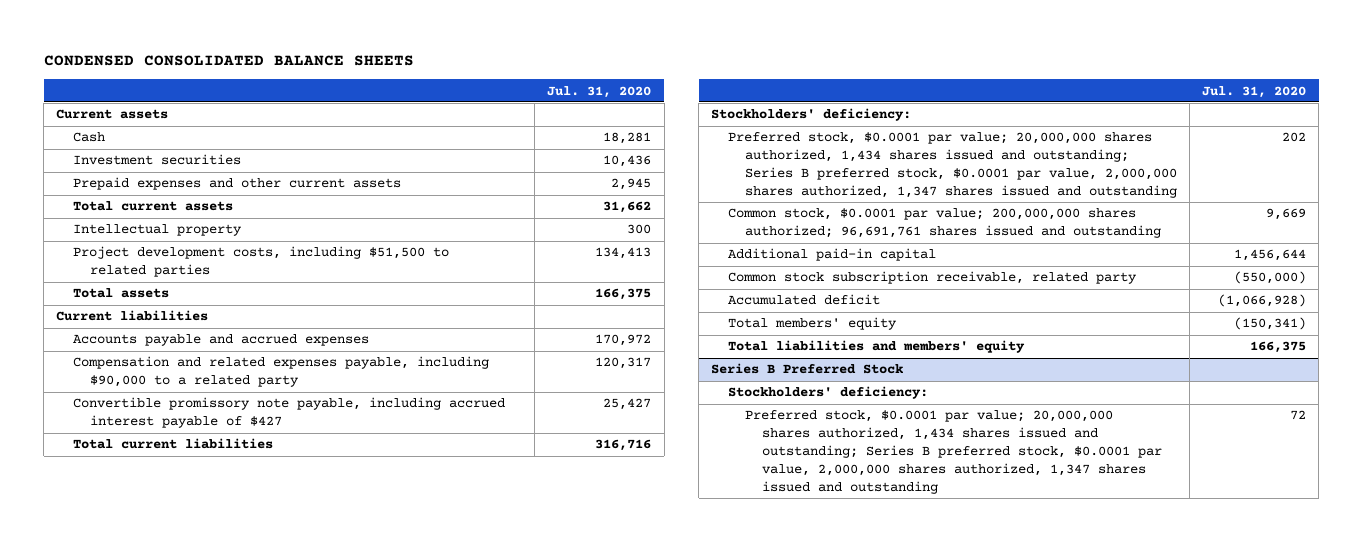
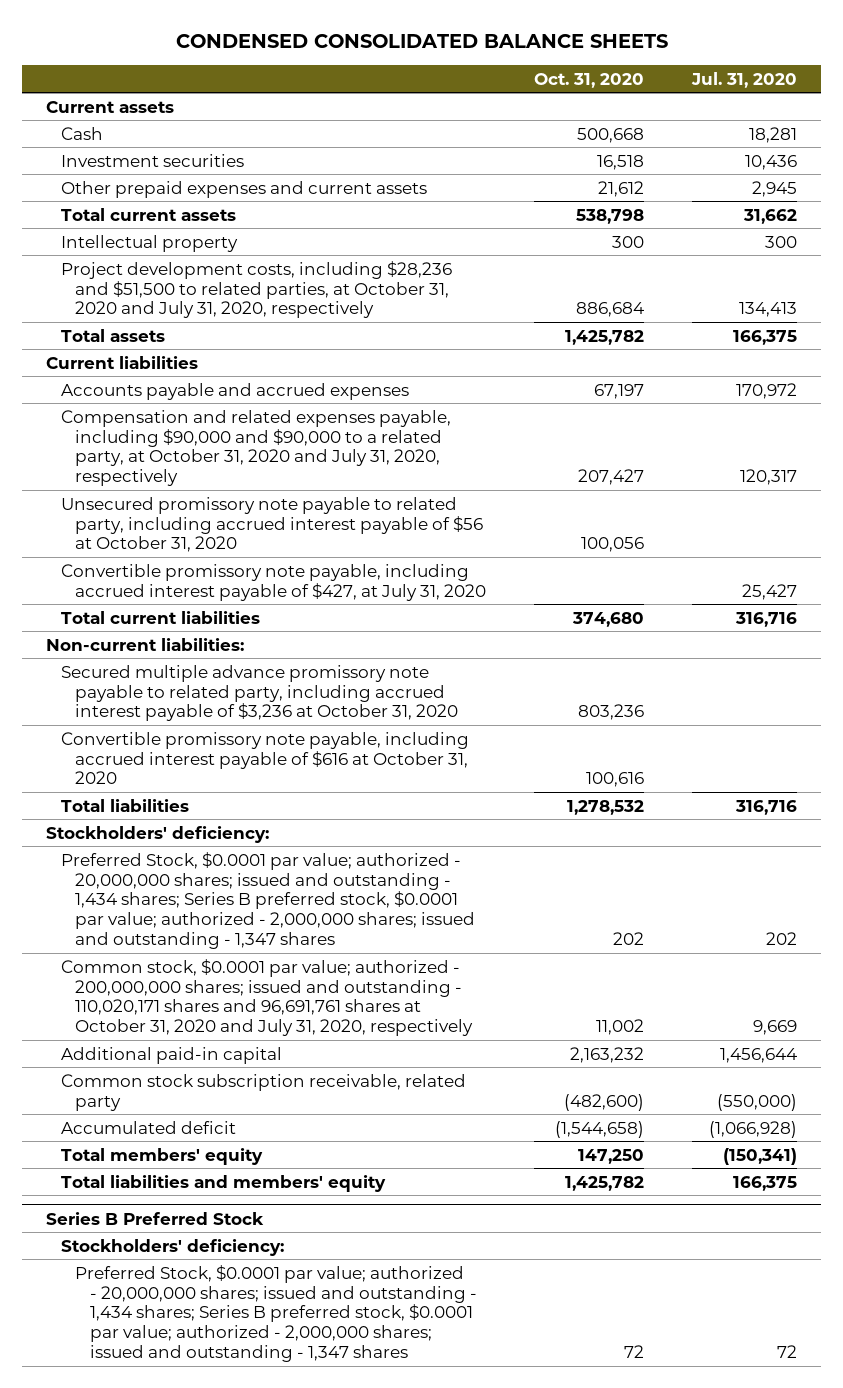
none -> [534,72,645,88] Oct. 31, 2020
[73,177,402,191] Prepaid expenses and other current assets -> [60,180,427,198] Other prepaid expenses and current assets
[73,246,450,278] Project development costs, including $51,500 to related parties -> [60,260,452,319] Project development costs, including $28,236 and $51,500 to related parties, at October 31, 2020 and July 31, 2020, respectively
[73,356,490,388] Compensation and related expenses payable, including $90,000 to a related party -> [60,409,451,487] Compensation and related expenses payable, including $90,000 and $90,000 to a related party, at October 31, 2020 and July 31, 2020, respectively
none -> [60,496,484,553] Unsecured promissory note payable to related party, including accrued interest payable of $56 at October 31, 2020
[73,397,506,429] Convertible promissory note payable, including accrued interest payable of $427 -> [60,563,487,601] Convertible promissory note payable, including accrued interest payable of $427, at July 31, 2020
none -> [45,637,244,651] Non-current liabilities:
none -> [60,664,459,722] Secured multiple advance promissory note payable to related party, including accrued interest payable of $3,236 at October 31, 2020
none -> [60,731,469,785] Convertible promissory note payable, including accrued interest payable of $616 at October 31, 2020
none -> [60,798,189,812] Total liabilities
[728,132,1178,198] Preferred stock, $0.0001 par value; 20,000,000 shares authorized, 1,434 shares issued and outstanding; Series B preferred stock, $0.0001 par value, 2,000,000 shares authorized, 1,347 shares issued and outstanding -> [60,851,476,950] Preferred Stock, $0.0001 par value; authorized - 20,000,000 shares; issued and outstanding - 1,434 shares; Series B preferred stock, $0.0001 par value; authorized - 2,000,000 shares; issued and outstanding - 1,347 shares
[728,208,1162,239] Common stock, $0.0001 par value; 200,000,000 shares authorized; 96,691,761 shares issued and outstanding -> [60,958,474,1037] Common stock, $0.0001 par value; authorized - 200,000,000 shares; issued and outstanding - 110,020,171 shares and 96,691,761 shares at October 31, 2020 and July 31, 2020, respectively
[745,410,1162,494] Preferred stock, $0.0001 par value; 20,000,000 shares authorized, 1,434 shares issued and outstanding; Series B preferred stock, $0.0001 par value, 2,000,000 shares authorized, 1,347 shares issued and outstanding -> [75,1264,478,1363] Preferred Stock, $0.0001 par value; authorized - 20,000,000 shares; issued and outstanding - 1,434 shares; Series B preferred stock, $0.0001 par value; authorized - 2,000,000 shares; issued and outstanding - 1,347 shares

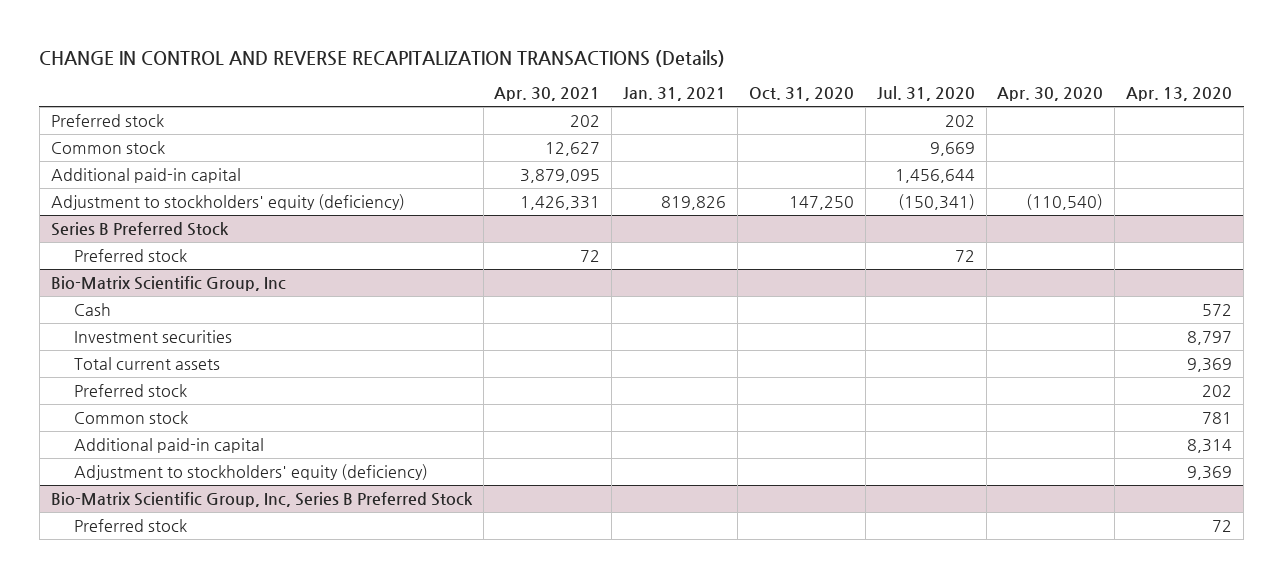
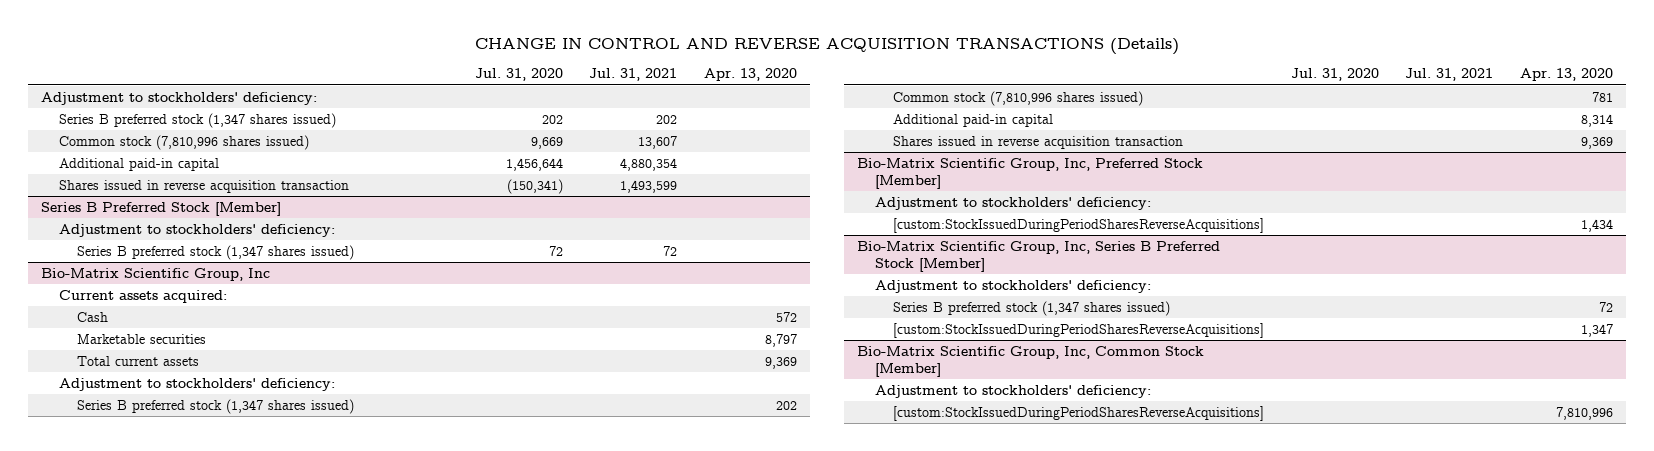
[39,49,726,67] CHANGE IN CONTROL AND REVERSE RECAPITALIZATION TRANSACTIONS (Details) -> [475,37,1180,55] CHANGE IN CONTROL AND REVERSE ACQUISITION TRANSACTIONS (Details)
[494,87,601,102] Apr. 30, 2021 -> none
[623,87,727,102] Jan. 31, 2021 -> none
[748,87,854,102] Oct. 31, 2020 -> none
[997,87,1104,102] Apr. 30, 2020 -> none
none -> [589,67,678,81] Jul. 31, 2021
none -> [41,91,318,105] Adjustment to stockholders' deficiency:
[50,114,164,128] Preferred stock -> [59,112,337,128] Series B preferred stock (1,347 shares issued)
[50,141,165,155] Common stock -> [59,134,310,150] Common stock (7,810,996 shares issued)
[50,194,405,211] Adjustment to stockholders' equity (deficiency) -> [59,179,350,193] Shares issued in reverse acquisition transaction
[50,222,229,237] Series B Preferred Stock -> [41,201,282,216] Series B Preferred Stock [Member]
none -> [59,223,336,237] Adjustment to stockholders' deficiency:
[74,249,188,263] Preferred stock -> [76,244,354,260] Series B preferred stock (1,347 shares issued)
none -> [59,289,228,303] Current assets acquired:
[74,330,233,344] Investment securities -> [76,333,206,344] Marketable securities
none -> [59,377,336,391] Adjustment to stockholders' deficiency:
[74,384,188,398] Preferred stock -> [76,398,354,414] Series B preferred stock (1,347 shares issued)
[74,411,189,425] Common stock -> [892,90,1143,106] Common stock (7,810,996 shares issued)
[74,464,429,481] Adjustment to stockholders' equity (deficiency) -> [892,135,1183,149] Shares issued in reverse acquisition transaction
none -> [857,157,1204,189] Bio-Matrix Scientific Group, Inc, Preferred Stock [Member]
none -> [875,196,1152,210] Adjustment to stockholders' deficiency:
none -> [892,217,1264,233] [custom:StockIssuedDuringPeriodSharesReverseAcquisitions]
[50,492,473,508] Bio-Matrix Scientific Group, Inc, Series B Preferred Stock -> [857,240,1221,272] Bio-Matrix Scientific Group, Inc, Series B Preferred Stock [Member]
none -> [875,279,1152,293] Adjustment to stockholders' deficiency:
[74,519,188,533] Preferred stock -> [892,300,1170,316] Series B preferred stock (1,347 shares issued)
none -> [892,322,1264,338] [custom:StockIssuedDuringPeriodSharesReverseAcquisitions]
none -> [857,345,1205,377] Bio-Matrix Scientific Group, Inc, Common Stock [Member]
none -> [875,384,1152,398] Adjustment to stockholders' deficiency:
none -> [892,405,1264,421] [custom:StockIssuedDuringPeriodSharesReverseAcquisitions]

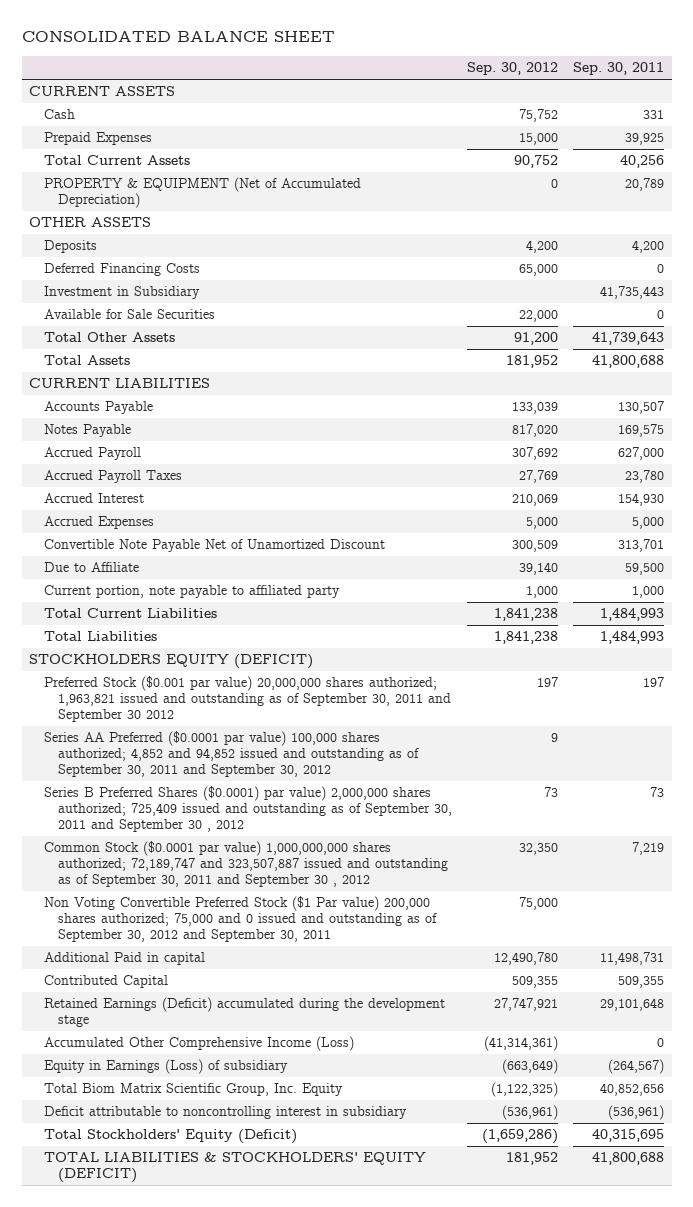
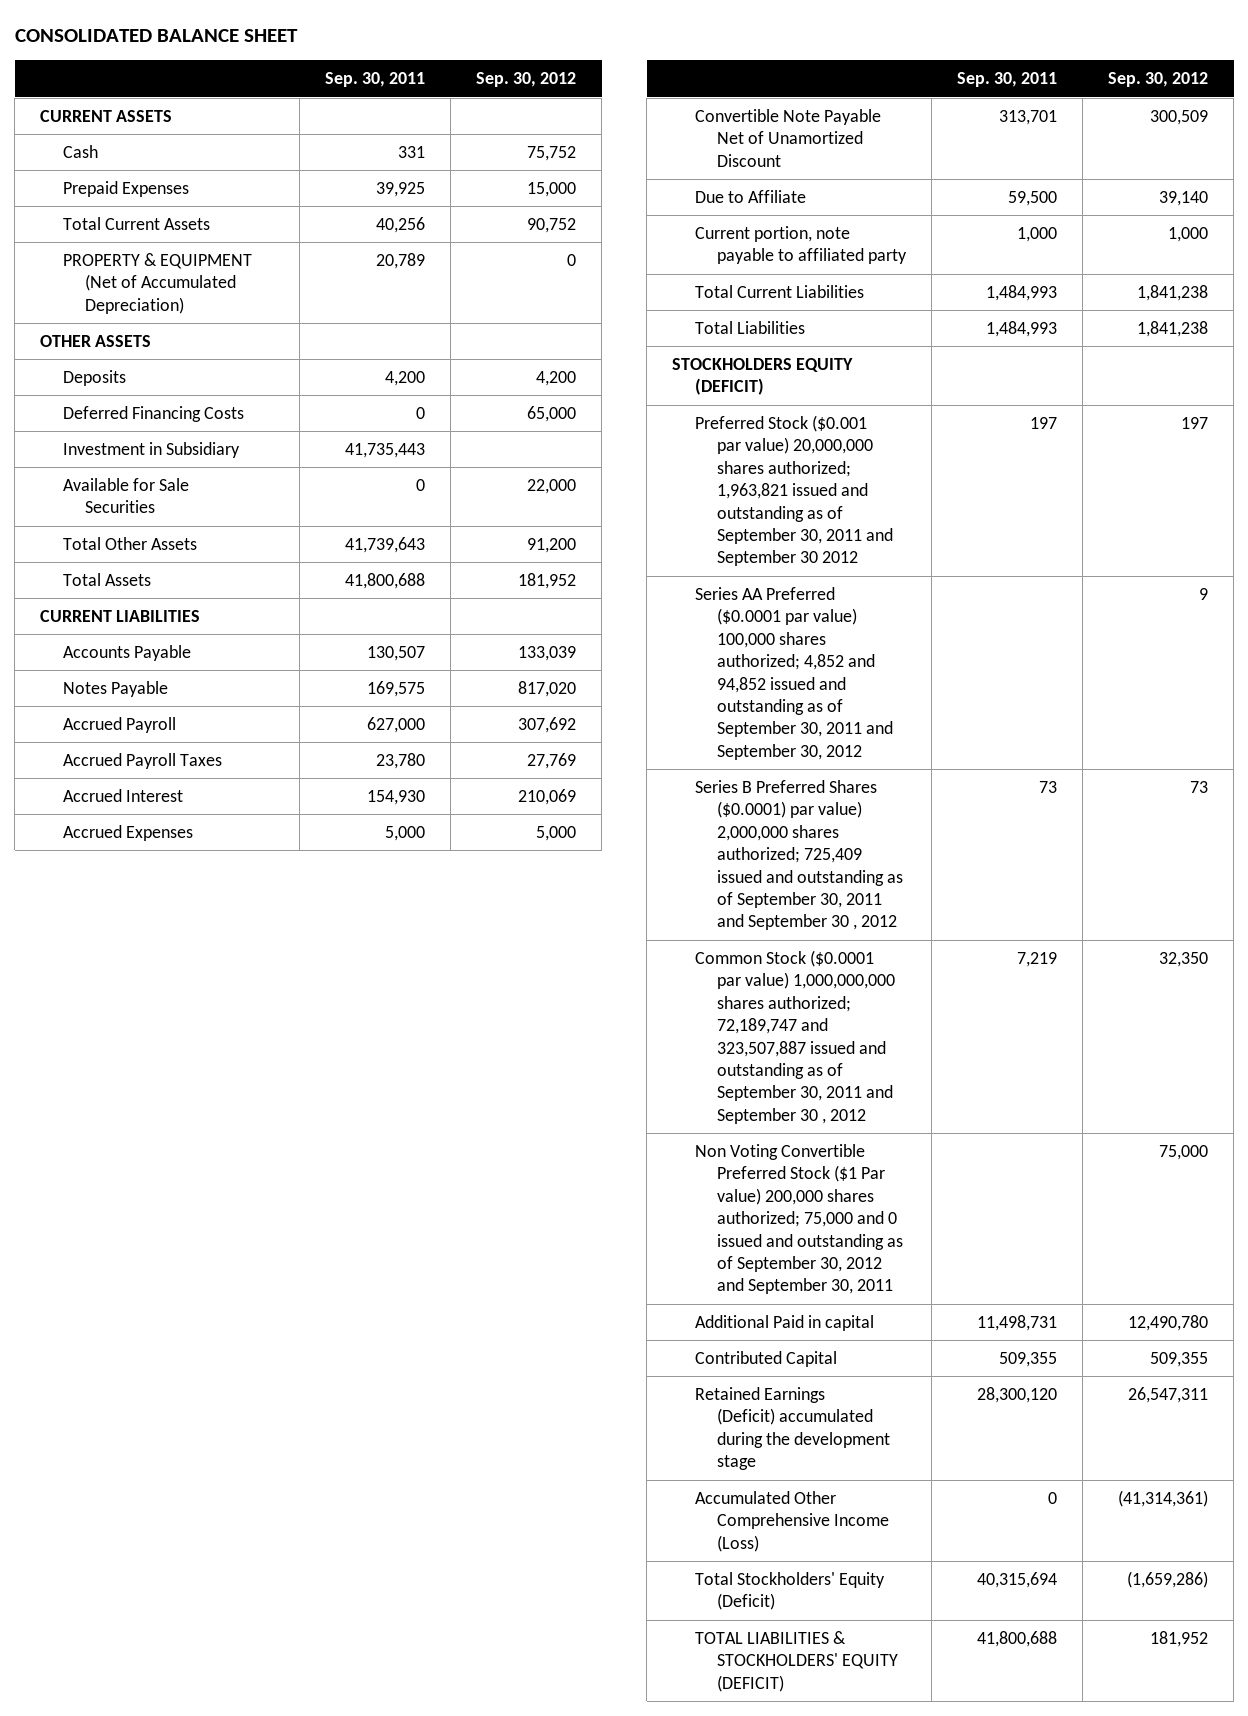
[494,998,559,1012] 27,747,921 -> [1128,1387,1209,1404] 26,547,311
[600,998,665,1012] 29,101,648 -> [977,1387,1058,1404] 28,300,120
[43,1059,288,1075] Equity in Earnings (Loss) of subsidiary -> none
[43,1083,343,1097] Total Biom Matrix Scientific Group, Inc. Equity -> none
[43,1106,407,1120] Deficit attributable to noncontrolling interest in subsidiary -> none
[592,1129,665,1143] 40,315,695 -> [977,1572,1058,1589] 40,315,694

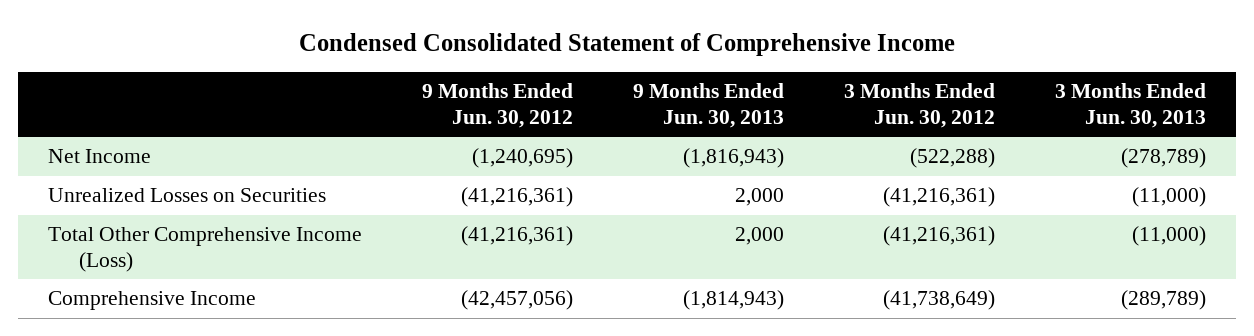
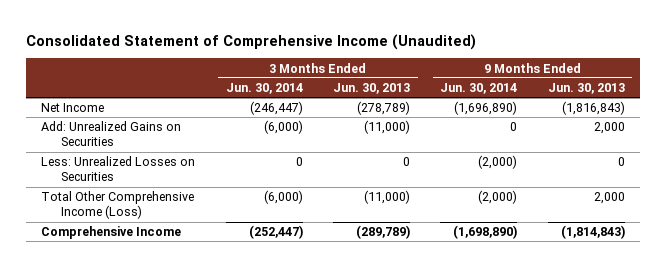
[298,32,955,56] Condensed Consolidated Statement of Comprehensive Income -> [26,33,477,50] Consolidated Statement of Comprehensive Income (Unaudited)
[421,83,573,128] 9 Months Ended Jun. 30, 2012 -> none
[843,83,995,128] 3 Months Ended Jun. 30, 2012 -> none
none -> [225,83,303,95] Jun. 30, 2014
none -> [440,83,518,95] Jun. 30, 2014
[682,148,784,169] (1,816,943) -> [561,101,625,116] (1,816,843)
[47,188,326,203] Unrealized Losses on Securities -> [41,121,182,147] Add: Unrealized Gains on Securities
none -> [41,156,196,182] Less: Unrealized Losses on Securities
[682,290,784,311] (1,814,943) -> [560,225,625,240] (1,814,843)

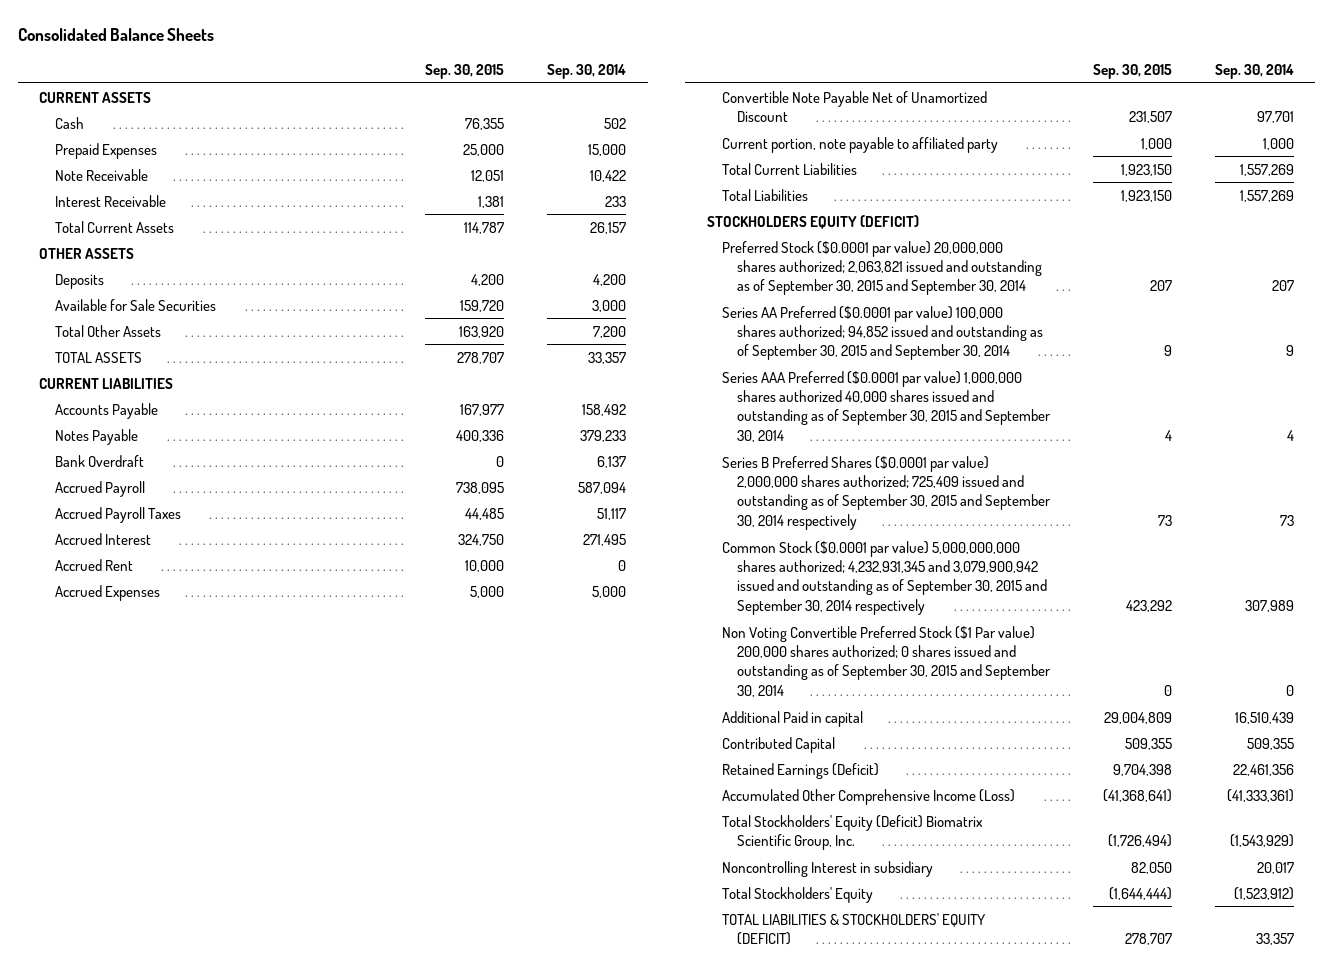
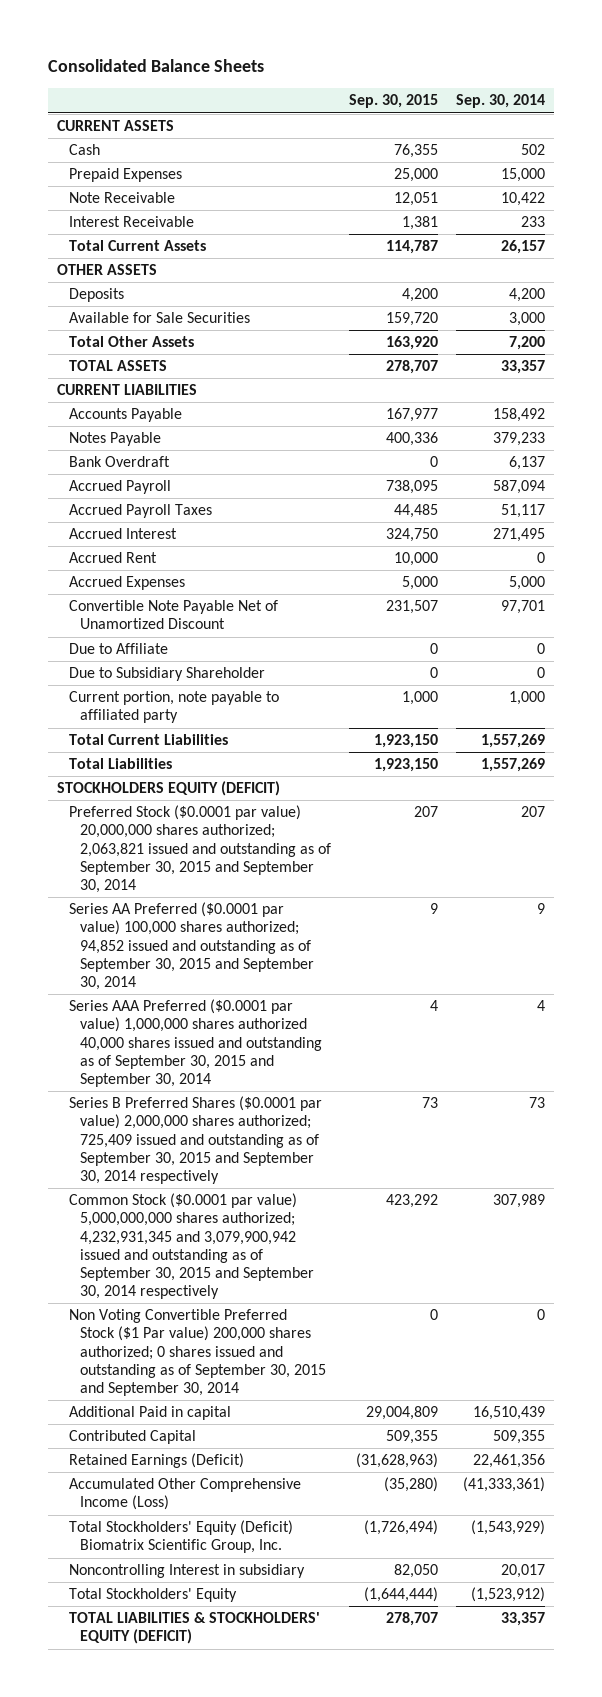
none -> [68,643,168,655] Due to Affiliate
none -> [68,667,265,682] Due to Subsidiary Shareholder
[1112,763,1172,776] 9,704,398 -> [356,1453,439,1469] (31,628,963)
[1102,788,1172,802] (41,368,641) -> [384,1477,439,1493] (35,280)

